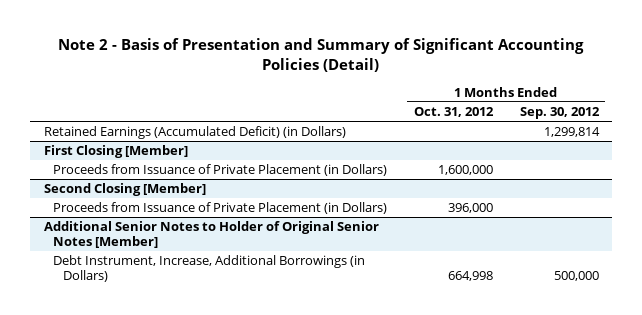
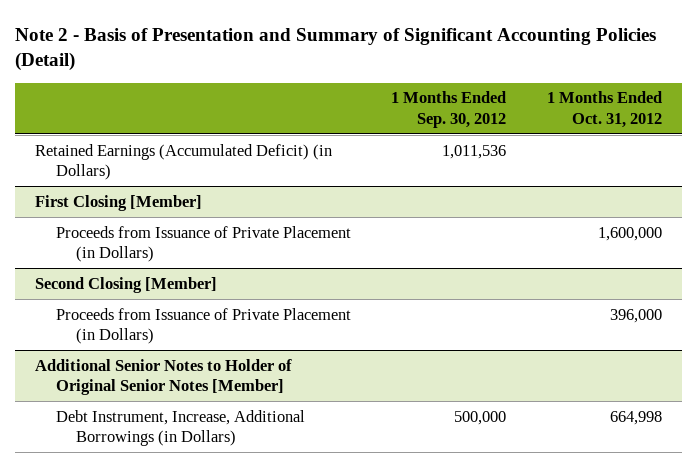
[543,127,600,138] 1,299,814 -> [442,144,507,159] 1,011,536

